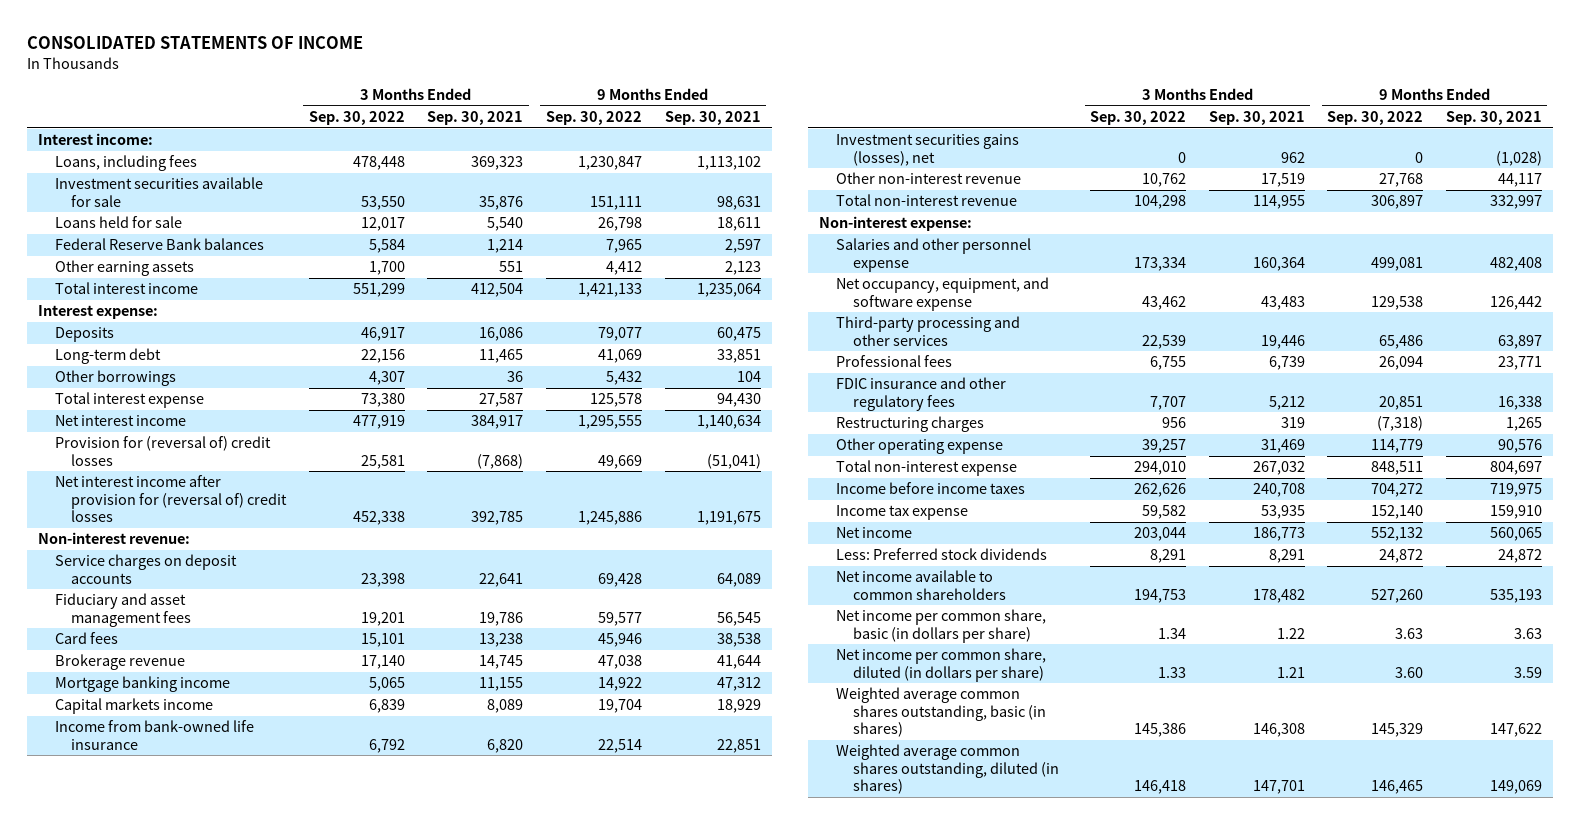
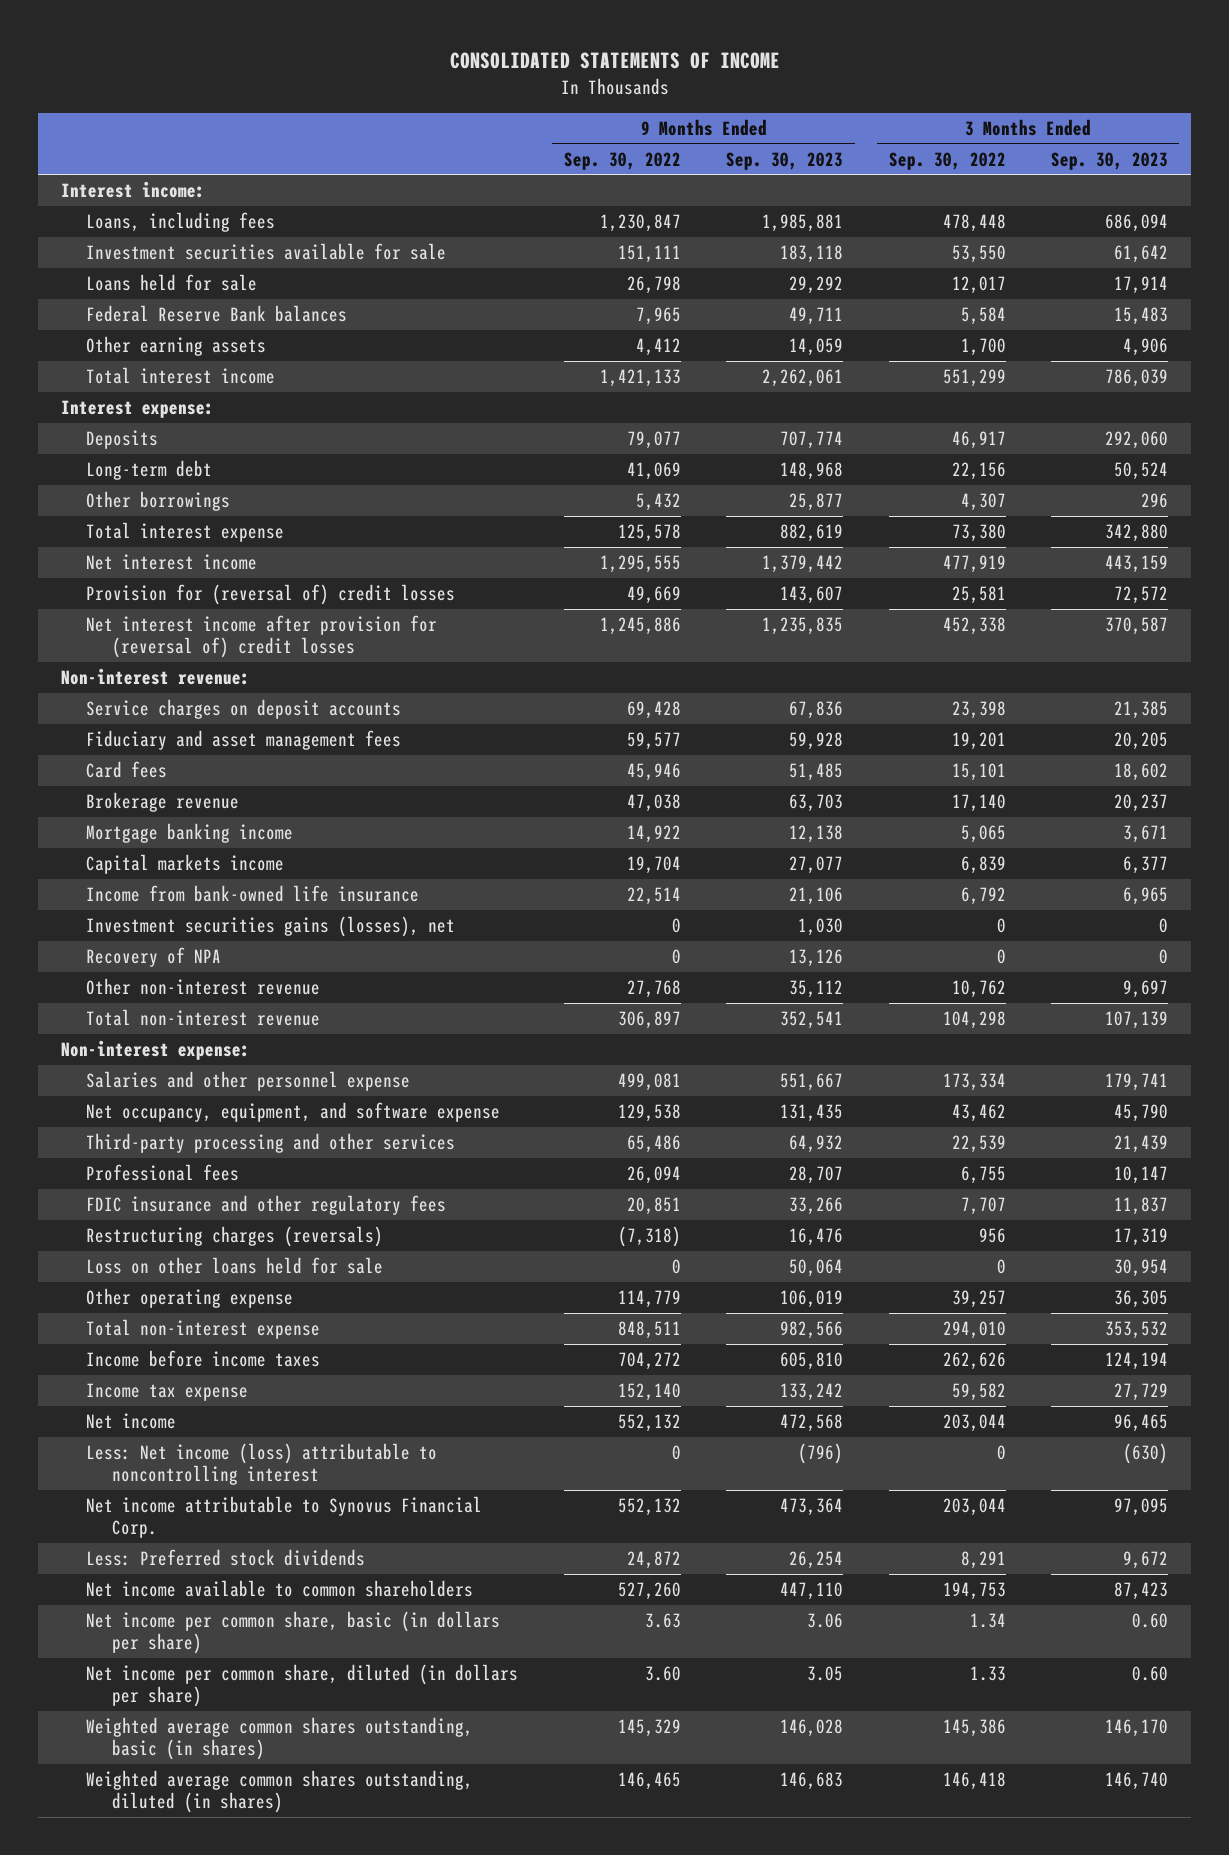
[427,111,524,126] Sep. 30, 2021 -> none
[664,111,761,126] Sep. 30, 2021 -> none
none -> [726,151,844,170] Sep. 30, 2023
none -> [1051,151,1169,170] Sep. 30, 2023
none -> [86,947,222,968] Recovery of NPA
[836,416,985,433] Restructuring charges -> [86,1226,384,1248] Restructuring charges (reversals)
none -> [86,1257,384,1275] Loss on other loans held for sale
none -> [86,1443,438,1486] Less: Net income (loss) attributable to noncontrolling interest
none -> [86,1496,483,1539] Net income attributable to Synovus Financial Corp.

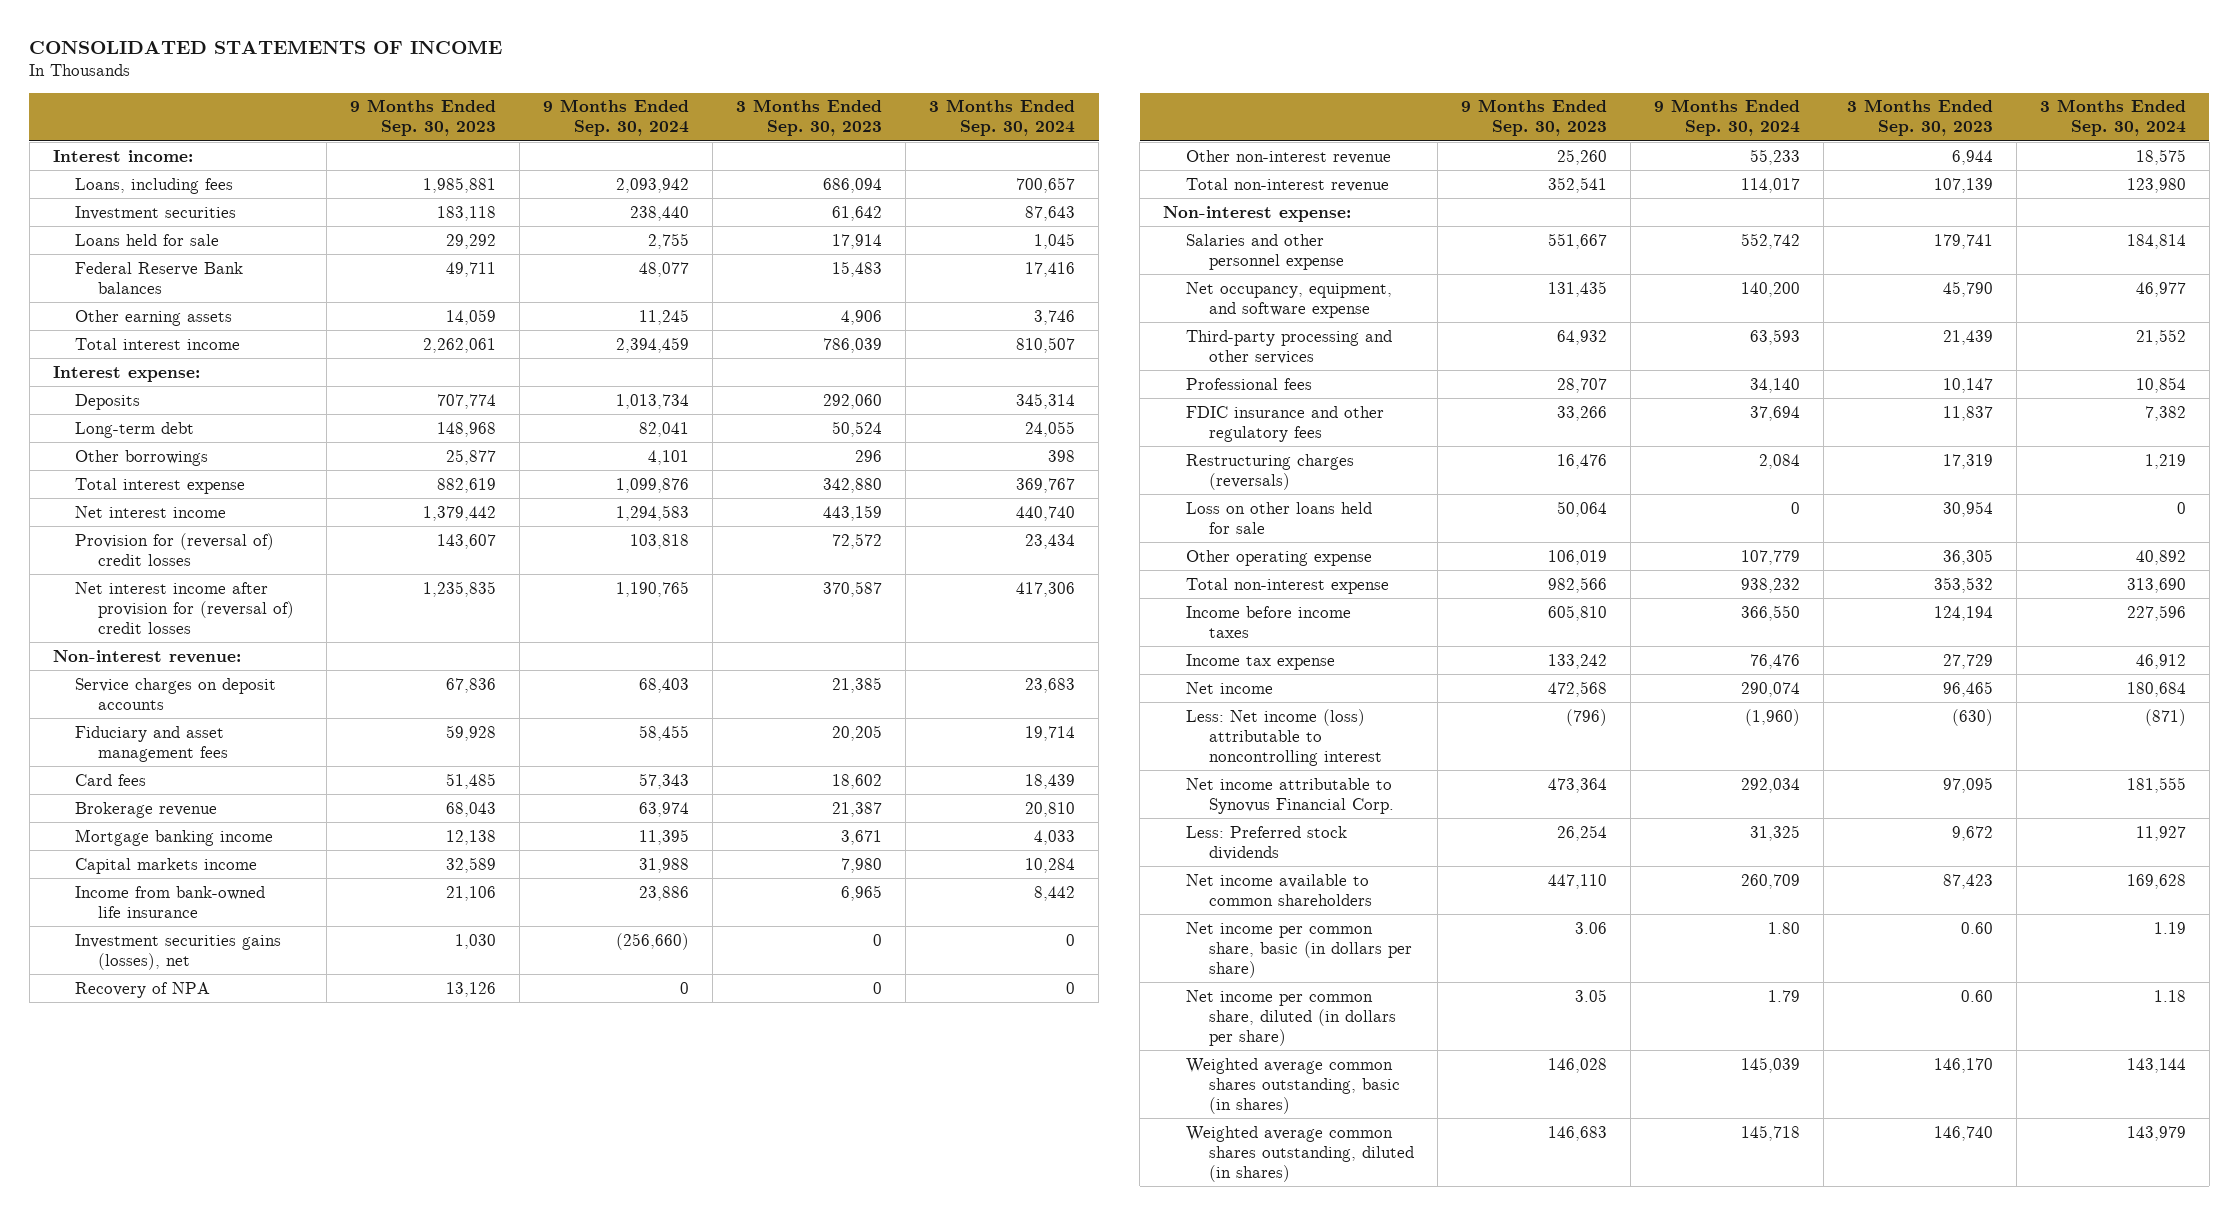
[563,151,681,170] Sep. 30, 2022 -> none
[888,151,1006,170] Sep. 30, 2022 -> none
none -> [543,99,690,137] 9 Months Ended Sep. 30, 2024
none -> [929,99,1076,137] 3 Months Ended Sep. 30, 2024
[86,243,447,261] Investment securities available for sale -> [75,205,237,220] Investment securities
[789,794,844,813] 63,703 -> [446,801,497,817] 68,043
[1114,794,1169,813] 20,237 -> [832,801,883,817] 21,387
[789,856,844,875] 27,077 -> [446,856,497,873] 32,589
[1123,856,1169,875] 6,377 -> [841,857,883,873] 7,980
[789,980,844,999] 35,112 -> [1556,148,1607,165] 25,260
[1123,980,1169,999] 9,697 -> [1951,149,1993,165] 6,944

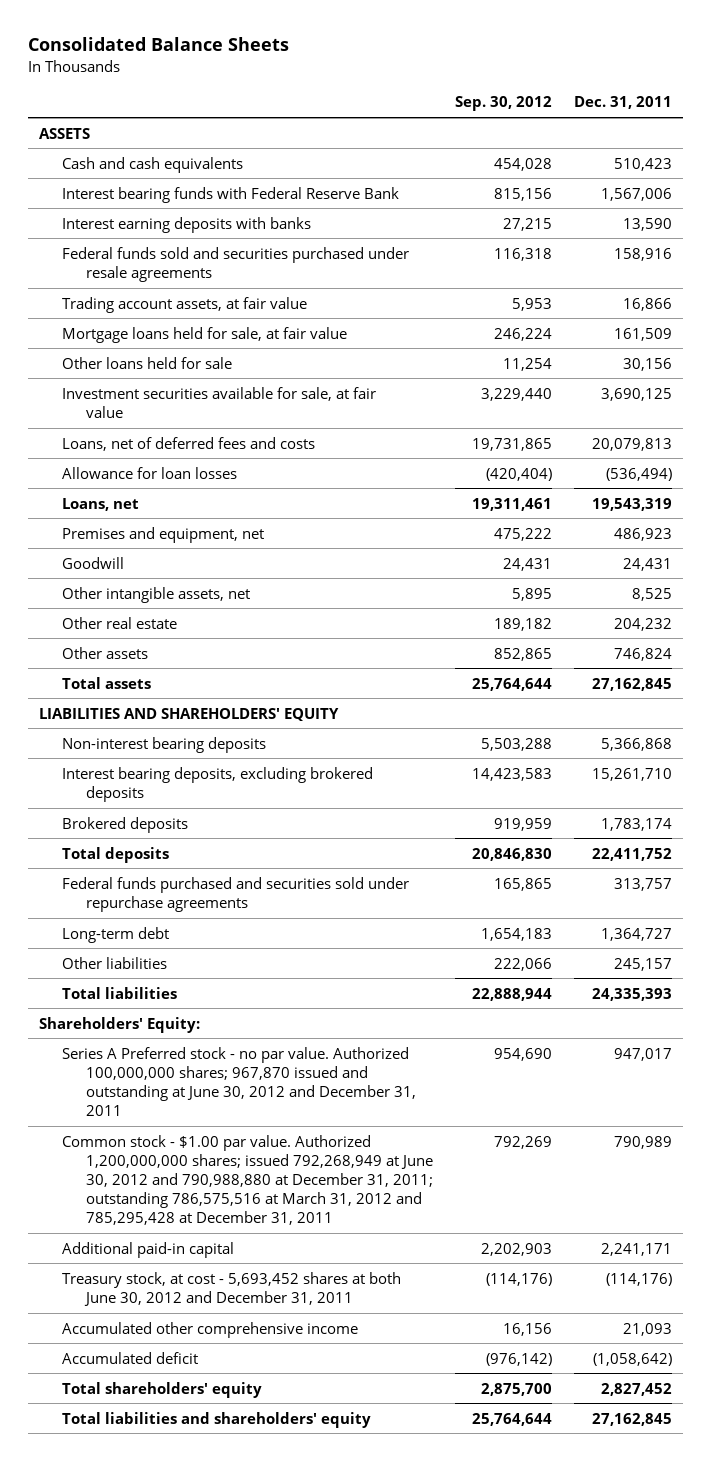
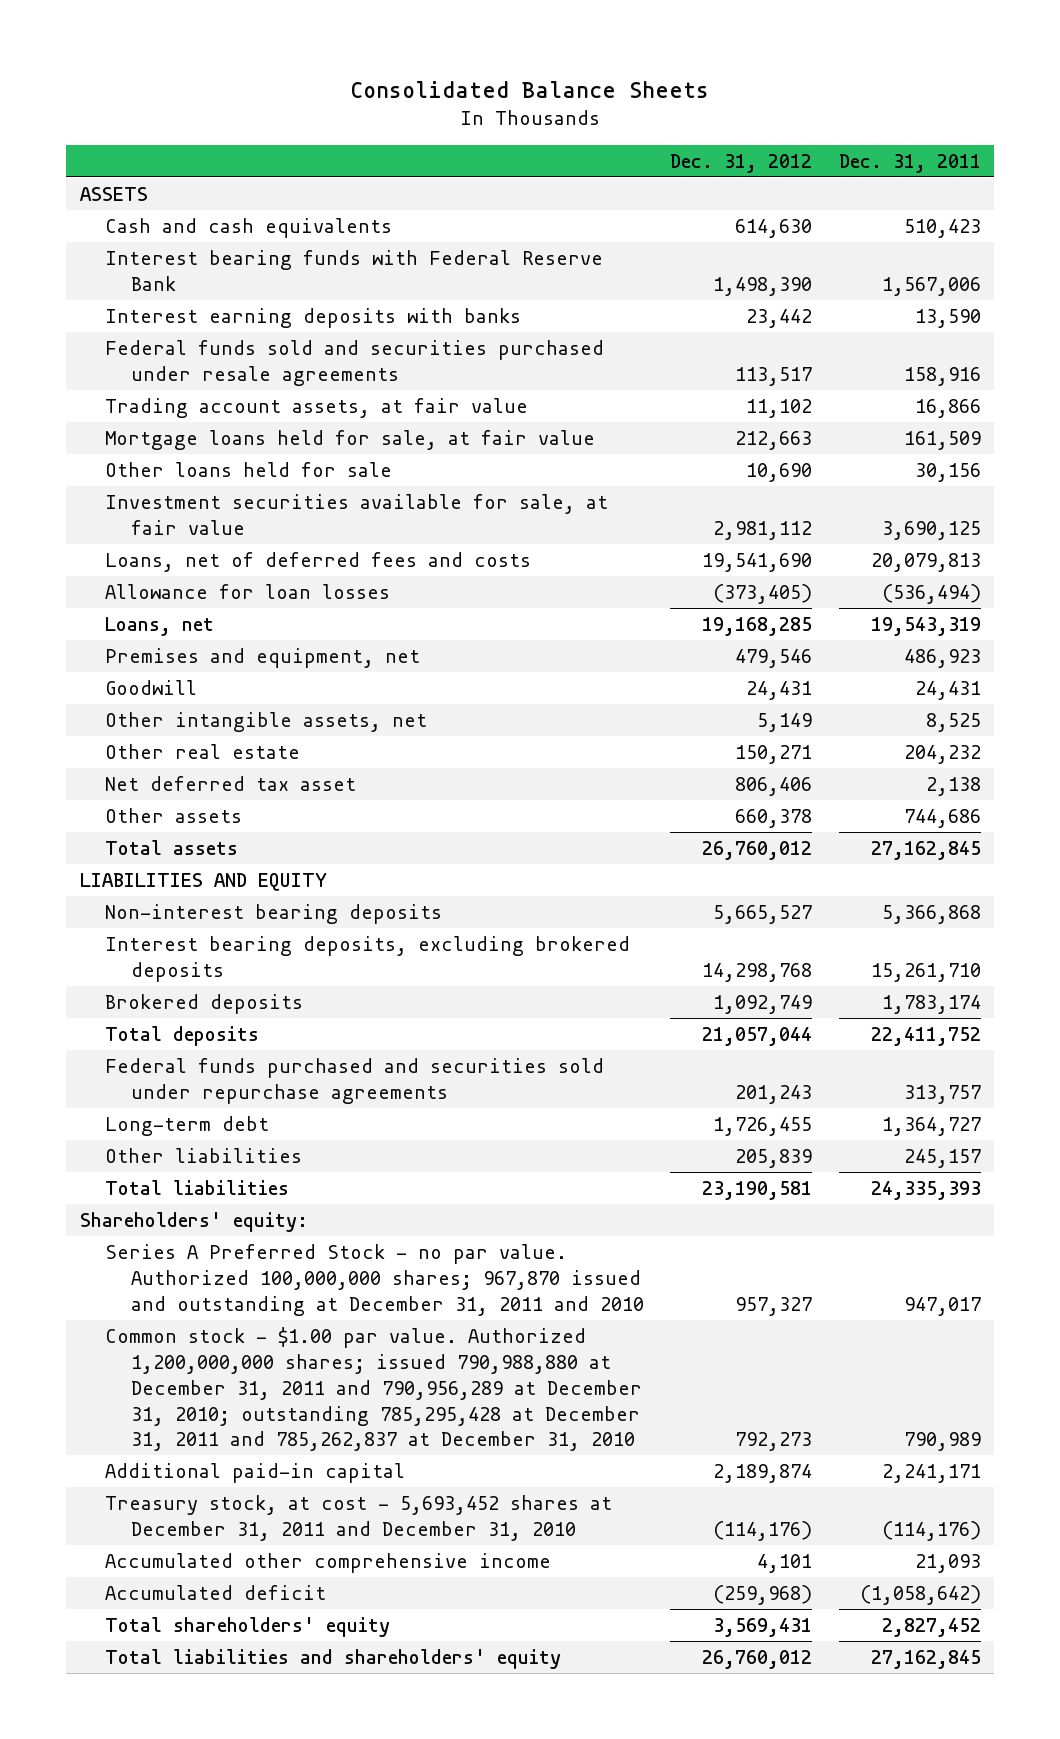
[454,96,552,112] Sep. 30, 2012 -> none
none -> [670,153,813,173] Dec. 31, 2012
none -> [105,775,357,791] Net deferred tax asset
[614,647,673,661] 746,824 -> [903,808,981,828] 744,686
[39,707,340,721] LIABILITIES AND SHAREHOLDERS' EQUITY -> [79,872,327,891] LIABILITIES AND EQUITY
[39,1016,201,1033] Shareholders' Equity: -> [79,1211,308,1232] Shareholders' equity:
[62,1046,416,1117] Series A Preferred stock - no par value. Authorized 100,000,000 shares; 967,870 issued and outstanding at June 30, 2012 and December 31, 2011 -> [105,1243,644,1316] Series A Preferred Stock - no par value. Authorized 100,000,000 shares; 967,870 issued and outstanding at December 31, 2011 and 2010
[62,1134,433,1226] Common stock - $1.00 par value. Authorized 1,200,000,000 shares; issued 792,268,949 at June 30, 2012 and 790,988,880 at December 31, 2011; outstanding 786,575,516 at March 31, 2012 and 785,295,428 at December 31, 2011 -> [105,1326,642,1452] Common stock - $1.00 par value. Authorized 1,200,000,000 shares; issued 790,988,880 at December 31, 2011 and 790,956,289 at December 31, 2010; outstanding 785,295,428 at December 31, 2011 and 785,262,837 at December 31, 2010
[62,1271,402,1306] Treasury stock, at cost - 5,693,452 shares at both June 30, 2012 and December 31, 2011 -> [105,1494,613,1541] Treasury stock, at cost - 5,693,452 shares at December 31, 2011 and December 31, 2010

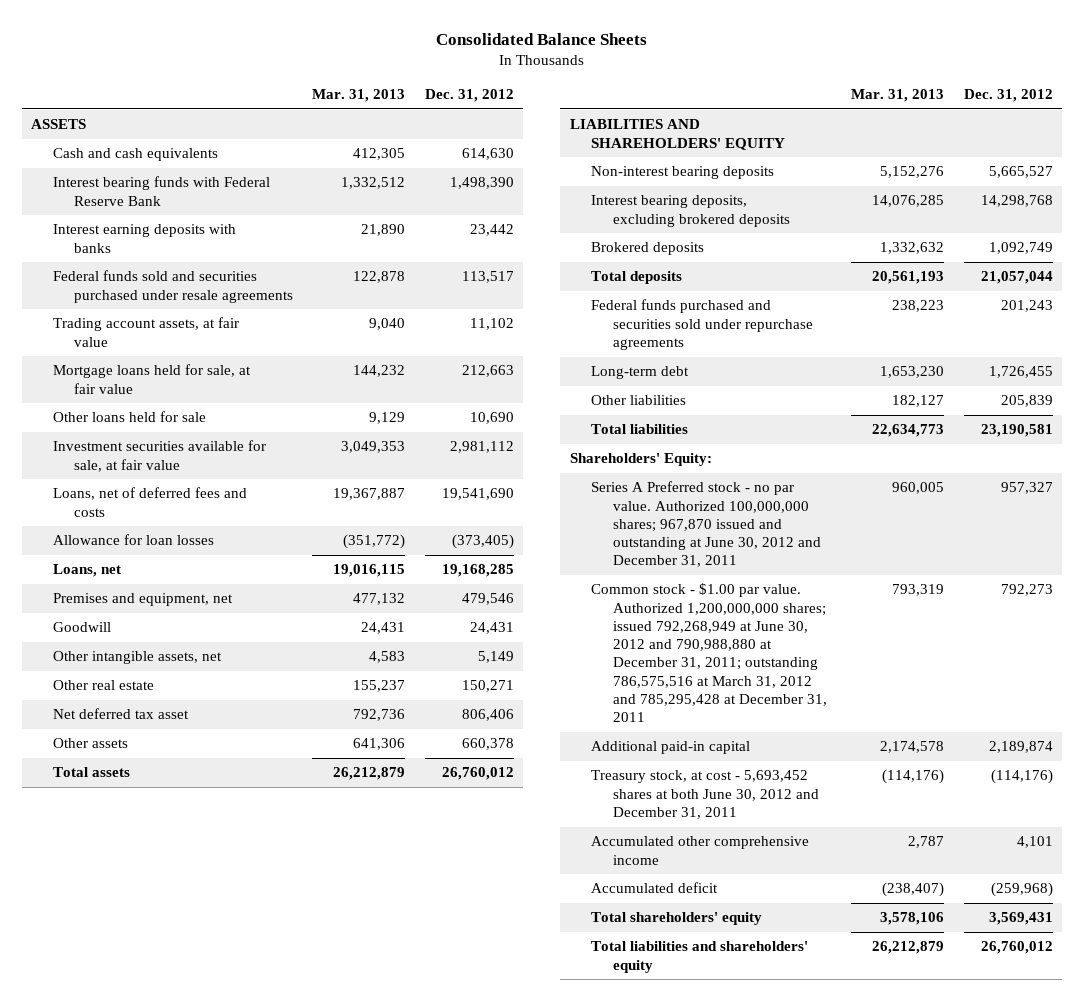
[838,153,981,173] Dec. 31, 2011 -> none
none -> [312,88,406,102] Mar. 31, 2013
[79,872,327,891] LIABILITIES AND EQUITY -> [570,119,786,150] LIABILITIES AND SHAREHOLDERS' EQUITY
[79,1211,308,1232] Shareholders' equity: -> [570,453,713,467] Shareholders' Equity:
[105,1243,644,1316] Series A Preferred Stock - no par value. Authorized 100,000,000 shares; 967,870 issued and outstanding at December 31, 2011 and 2010 -> [591,481,821,568] Series A Preferred stock - no par value. Authorized 100,000,000 shares; 967,870 issued and outstanding at June 30, 2012 and December 31, 2011
[105,1326,642,1452] Common stock - $1.00 par value. Authorized 1,200,000,000 shares; issued 790,988,880 at December 31, 2011 and 790,956,289 at December 31, 2010; outstanding 785,295,428 at December 31, 2011 and 785,262,837 at December 31, 2010 -> [591,583,827,723] Common stock - $1.00 par value. Authorized 1,200,000,000 shares; issued 792,268,949 at June 30, 2012 and 790,988,880 at December 31, 2011; outstanding 786,575,516 at March 31, 2012 and 785,295,428 at December 31, 2011
[105,1494,613,1541] Treasury stock, at cost - 5,693,452 shares at December 31, 2011 and December 31, 2010 -> [591,770,819,819] Treasury stock, at cost - 5,693,452 shares at both June 30, 2012 and December 31, 2011

